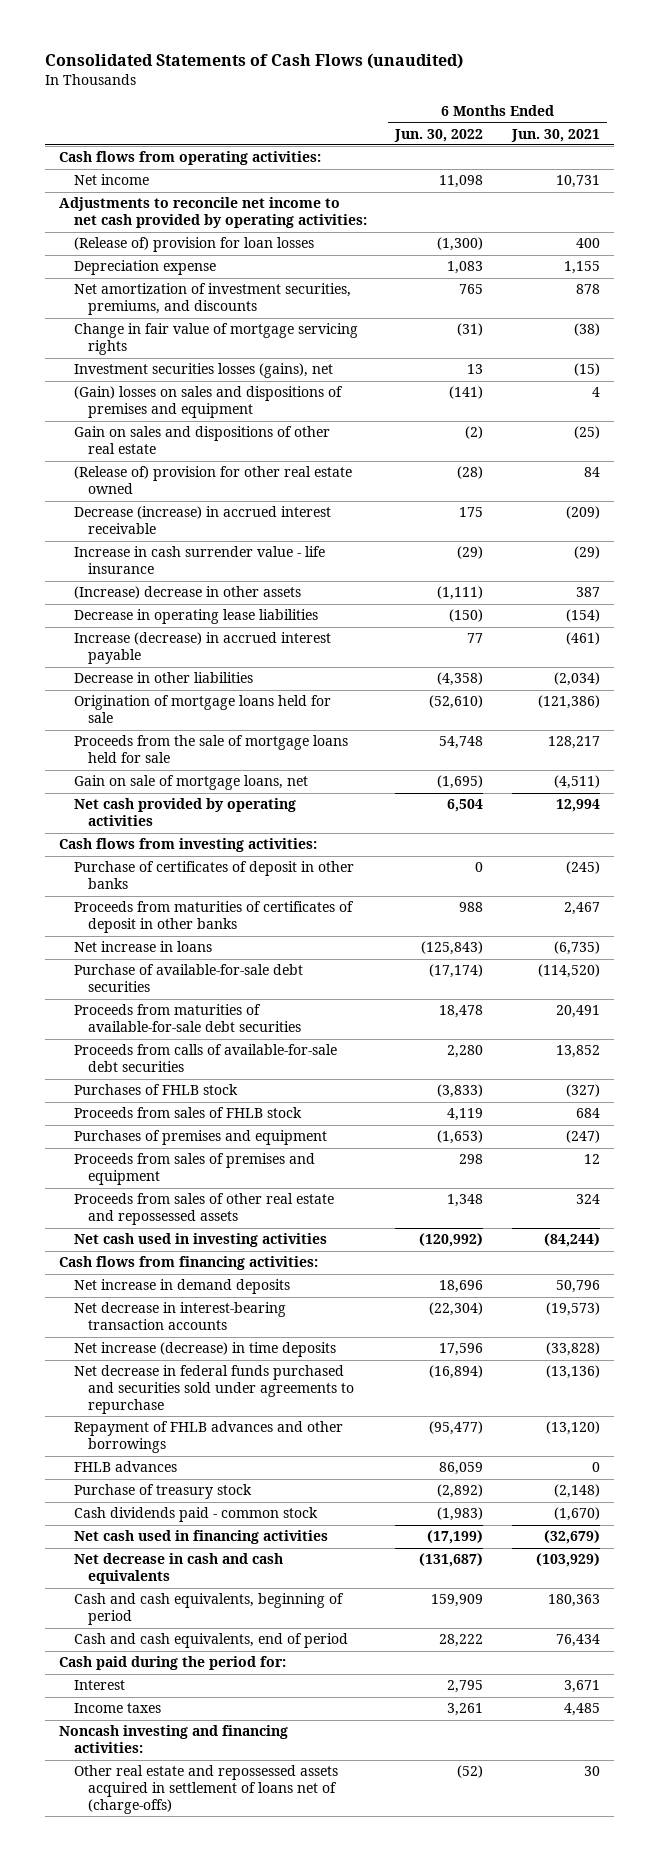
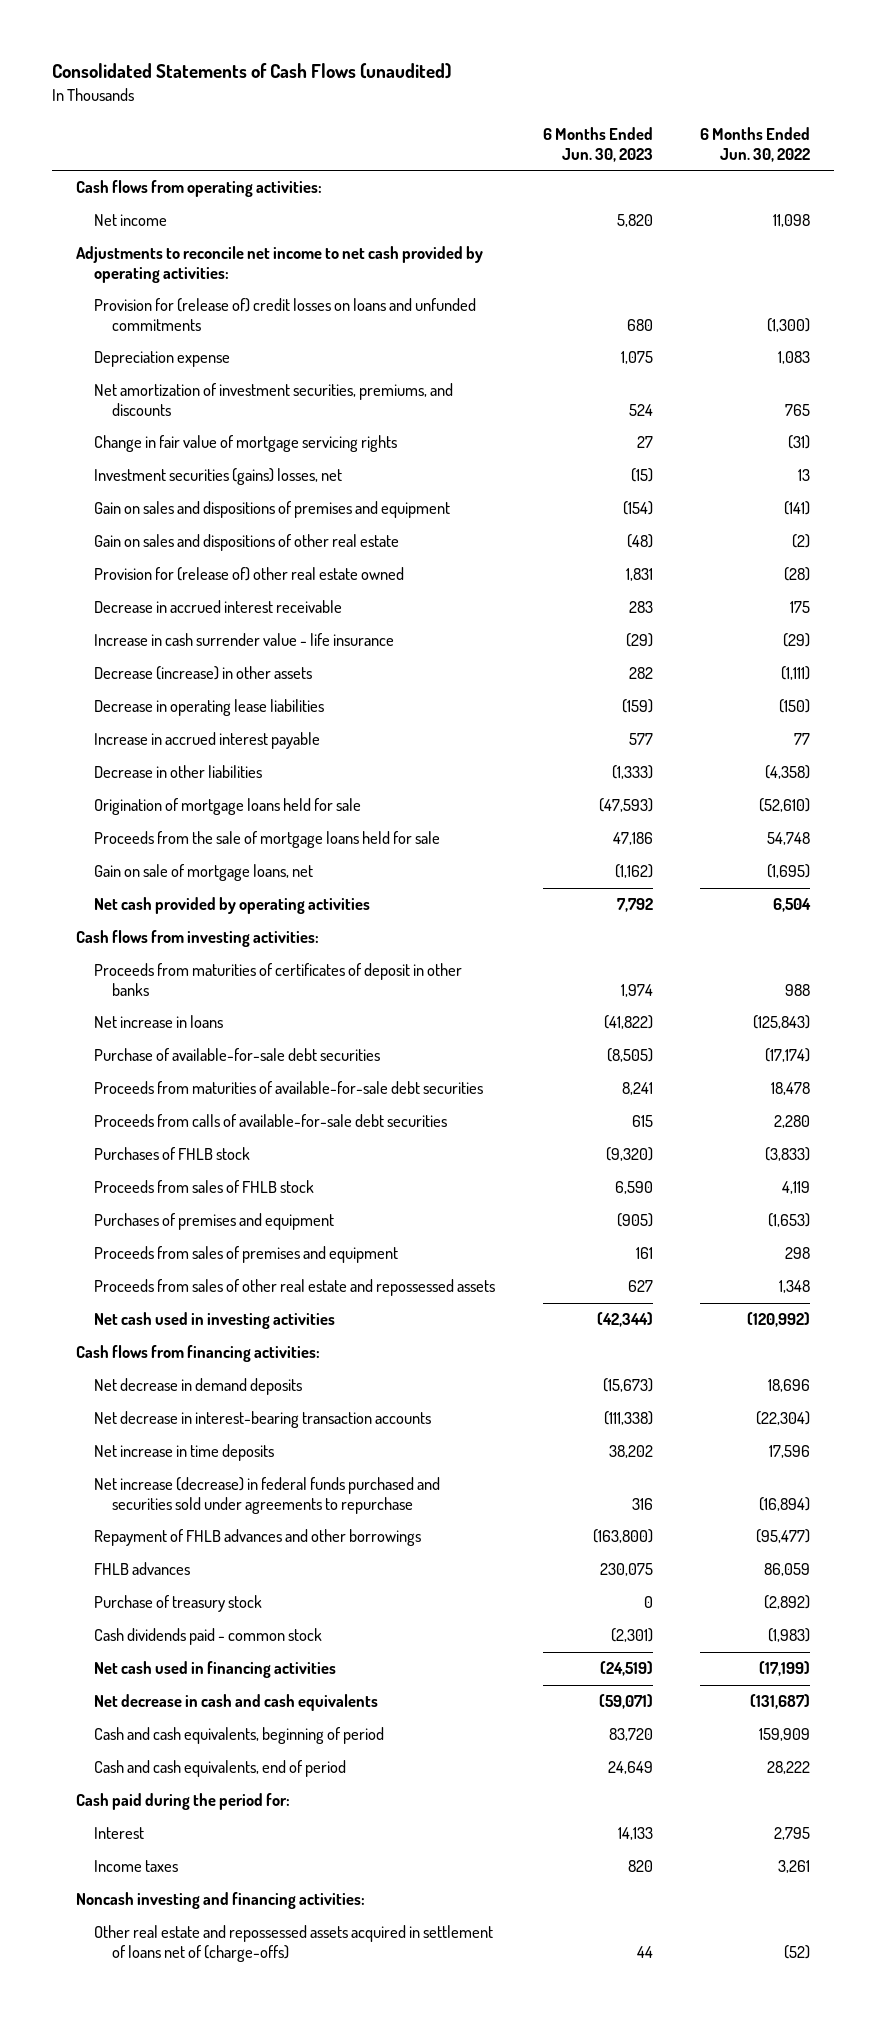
[511,128,601,142] Jun. 30, 2021 -> none
none -> [542,127,653,162] 6 Months Ended Jun. 30, 2023
[73,237,314,253] (Release of) provision for loan losses -> [94,298,477,332] Provision for (release of) credit losses on loans and unfunded commitments
[73,363,333,379] Investment securities losses (gains), net -> [94,468,343,486] Investment securities (gains) losses, net
[73,386,343,419] (Gain) losses on sales and dispositions of premises and equipment -> [94,501,451,519] Gain on sales and dispositions of premises and equipment
[73,466,352,495] (Release of) provision for other real estate owned -> [94,567,405,582] Provision for (release of) other real estate owned
[73,506,331,535] Decrease (increase) in accrued interest receivable -> [94,600,343,614] Decrease in accrued interest receivable
[73,586,301,600] (Increase) decrease in other assets -> [94,666,313,681] Decrease (increase) in other assets
[73,632,331,665] Increase (decrease) in accrued interest payable -> [94,732,321,750] Increase in accrued interest payable
[73,861,354,890] Purchase of certificates of deposit in other banks -> none
[73,1279,290,1295] Net increase in demand deposits -> [94,1378,303,1396] Net decrease in demand deposits
[73,1342,336,1358] Net increase (decrease) in time deposits -> [94,1444,275,1462] Net increase in time deposits
[73,1365,355,1415] Net decrease in federal funds purchased and securities sold under agreements to repurchase -> [94,1477,441,1515] Net increase (decrease) in federal funds purchased and securities sold under agreements to repurchase

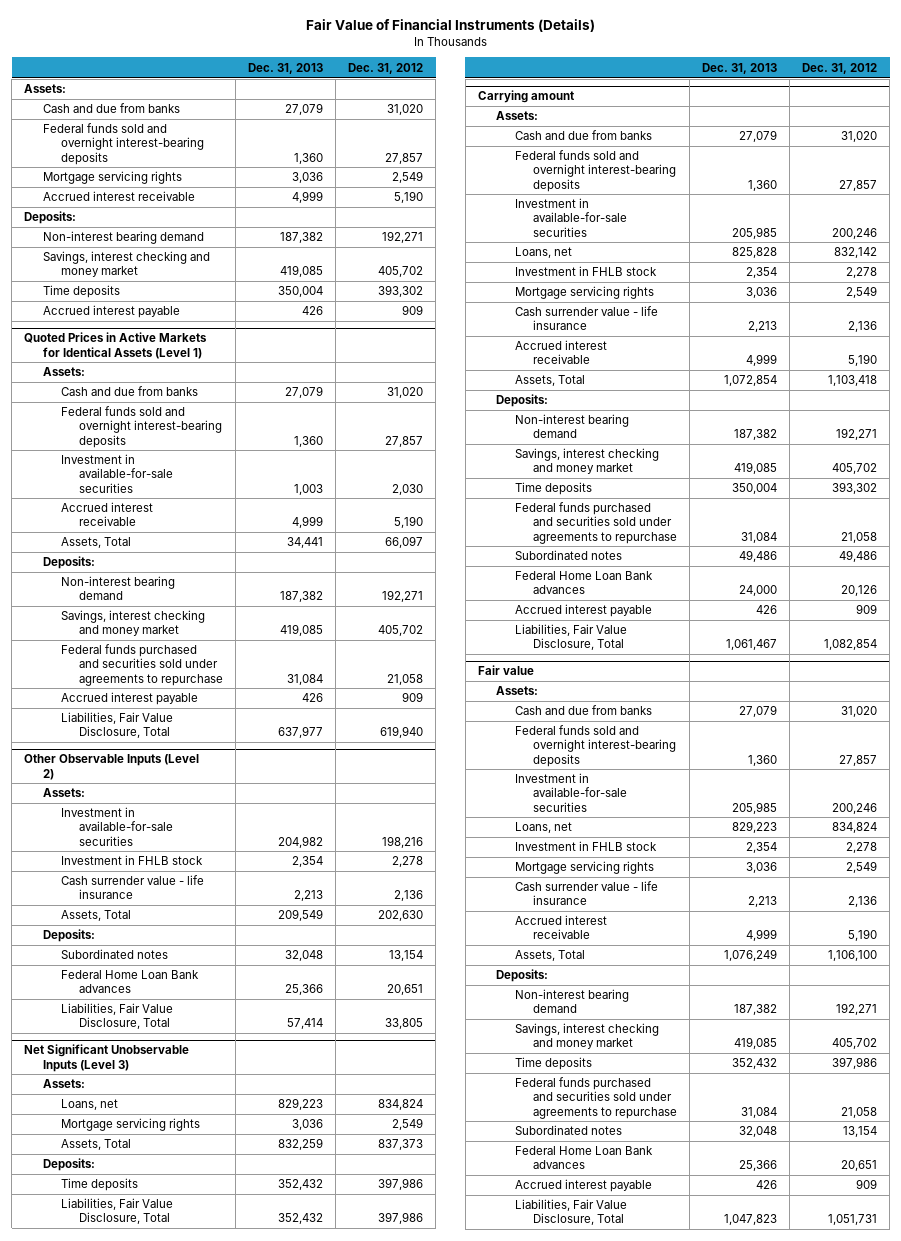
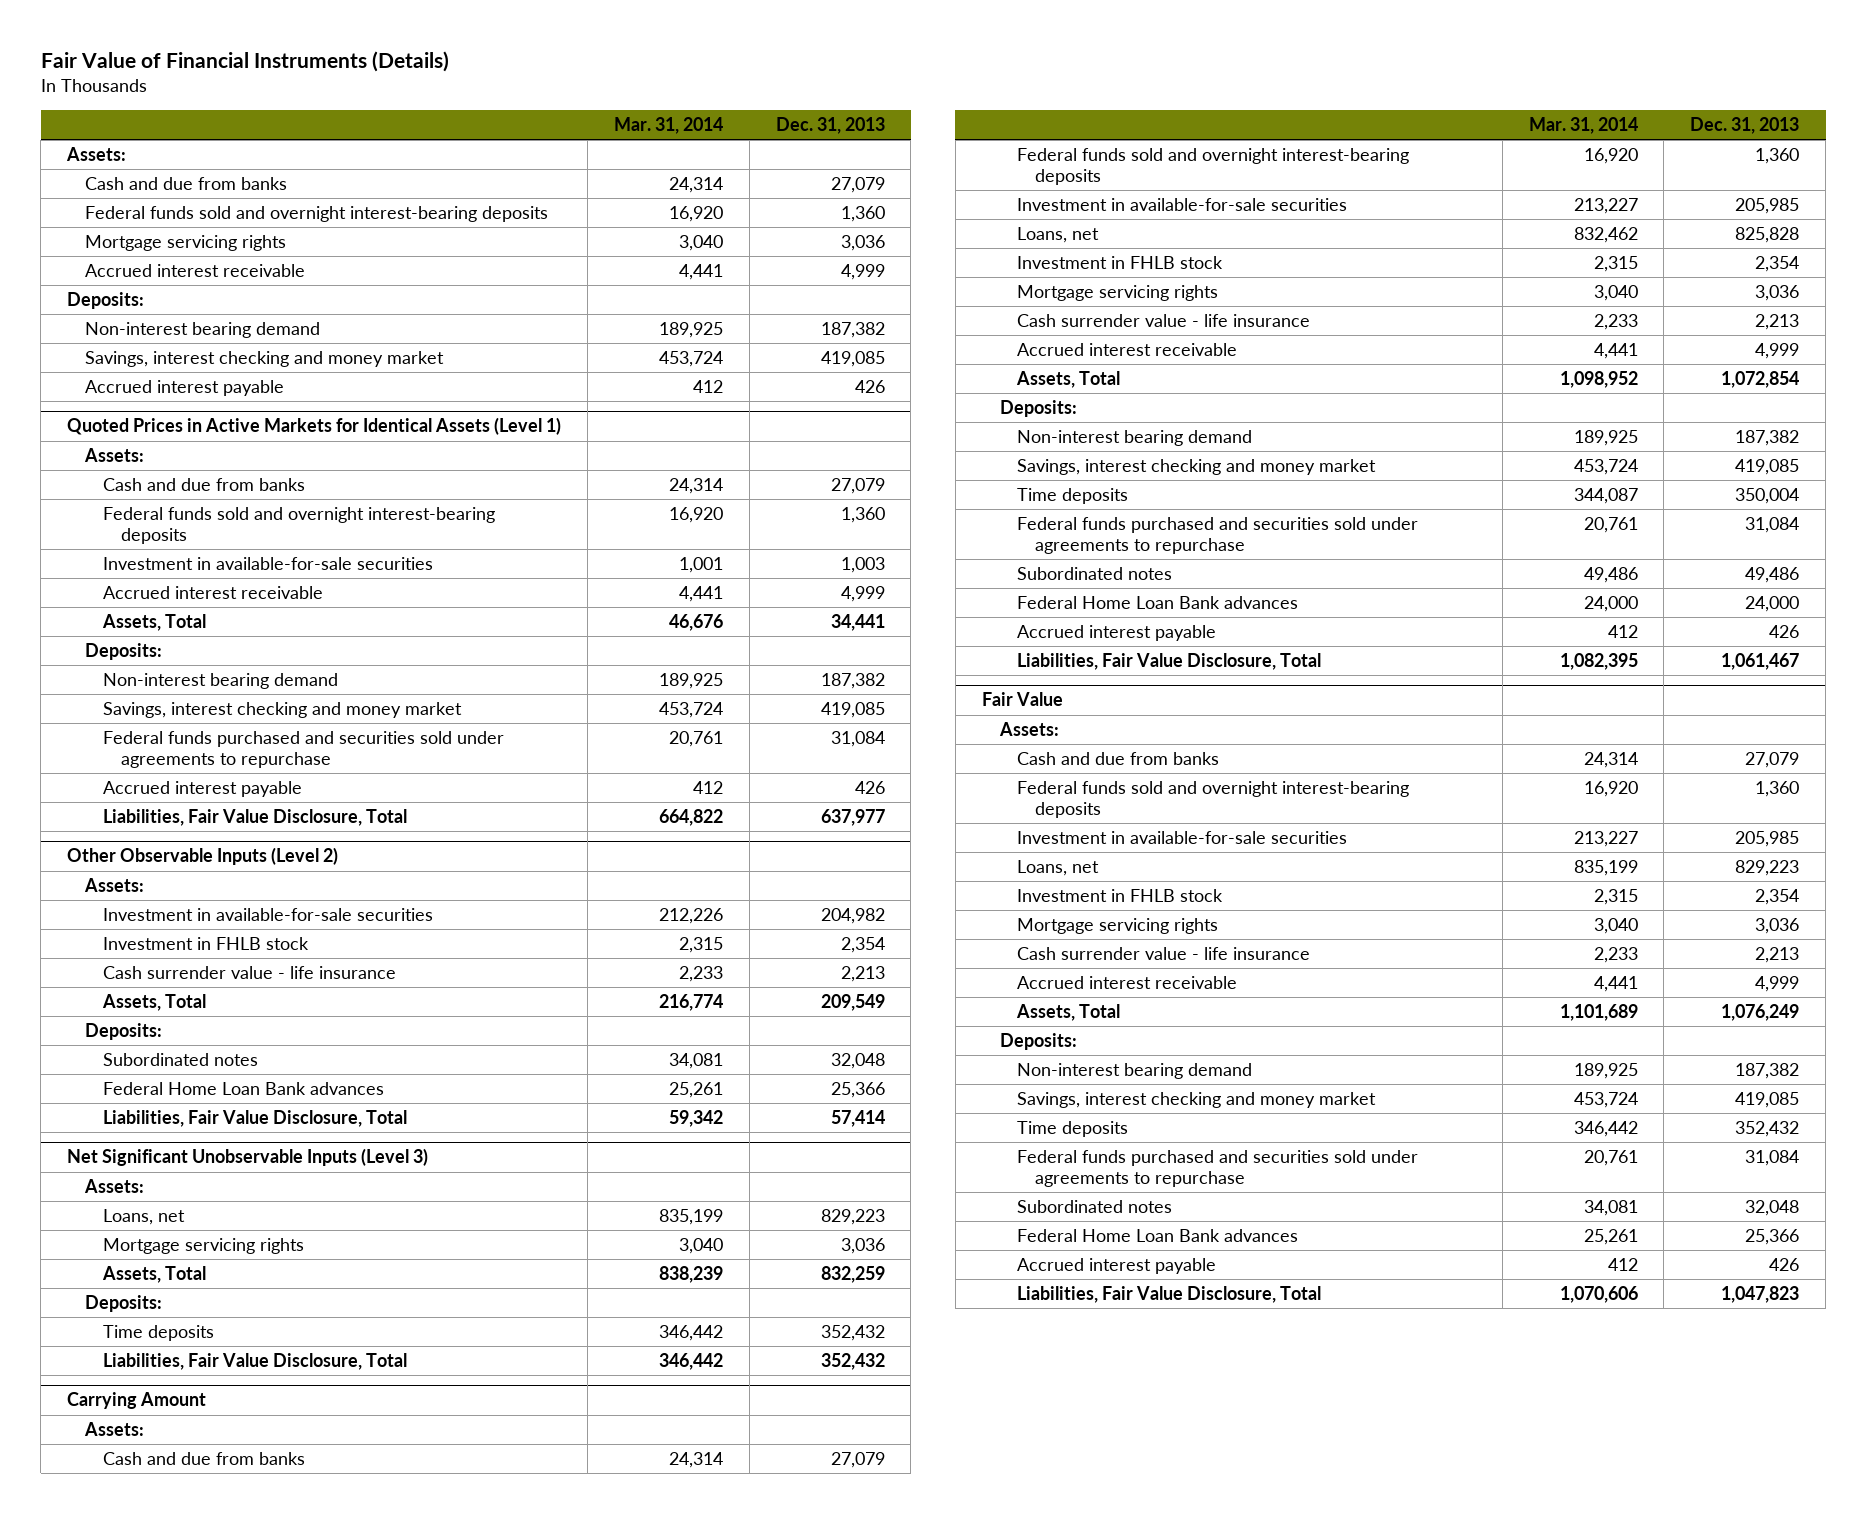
[348,62,424,74] Dec. 31, 2012 -> none
none -> [613,116,723,134] Mar. 31, 2014
[42,285,120,299] Time deposits -> none
[477,90,574,104] Carrying amount -> [66,1392,206,1410] Carrying Amount
[477,665,534,676] Fair value -> [981,692,1063,707] Fair Value

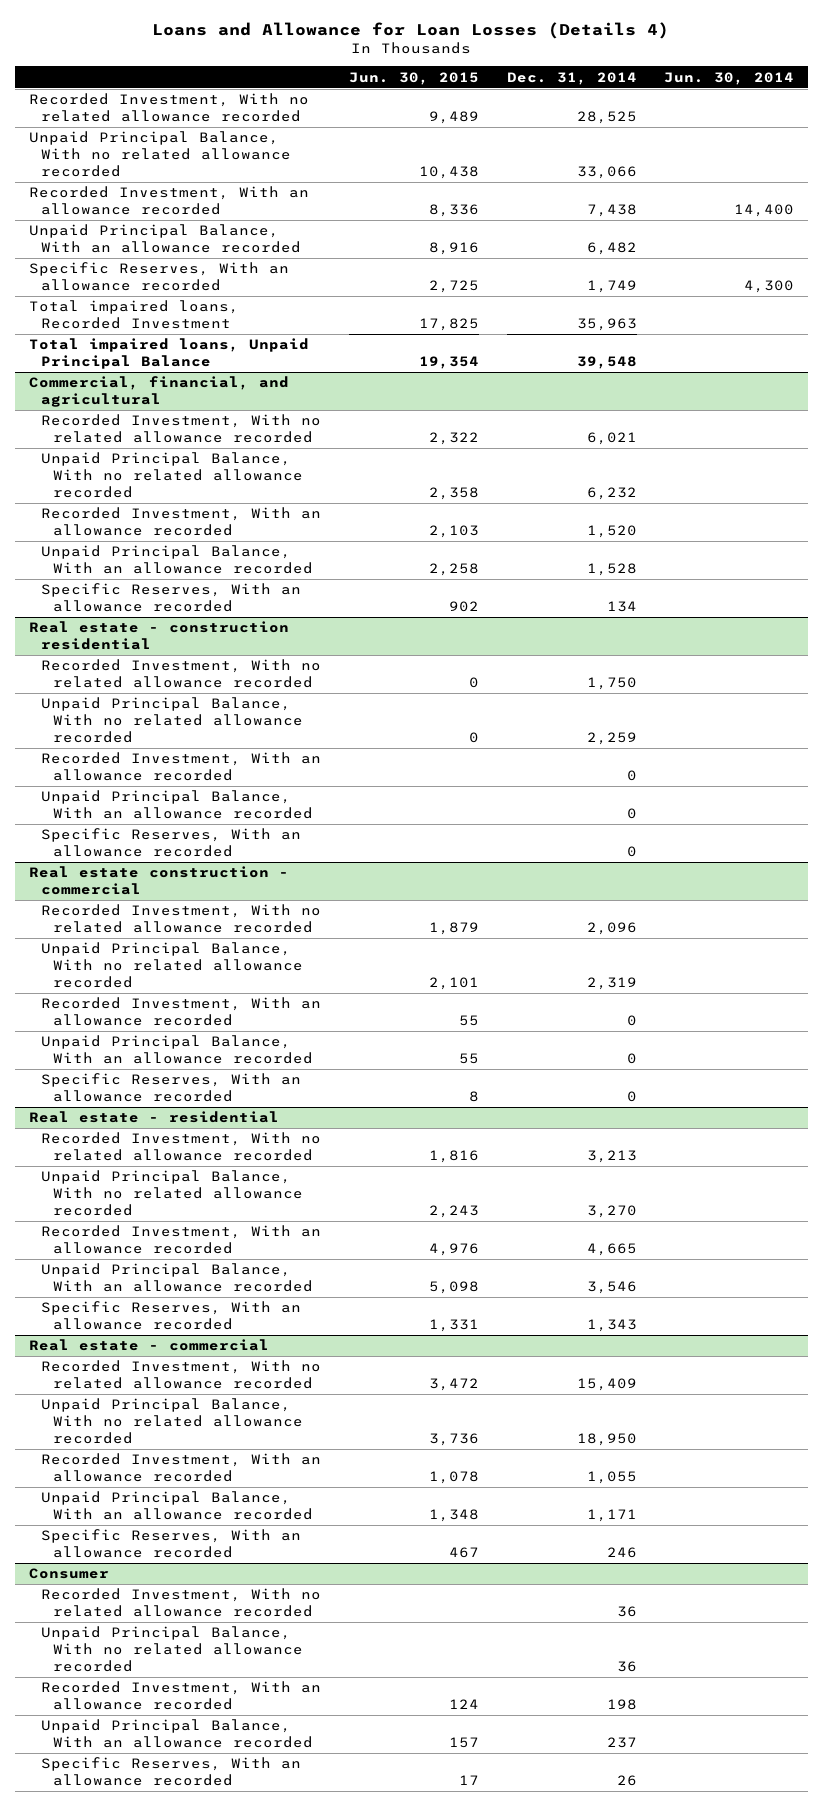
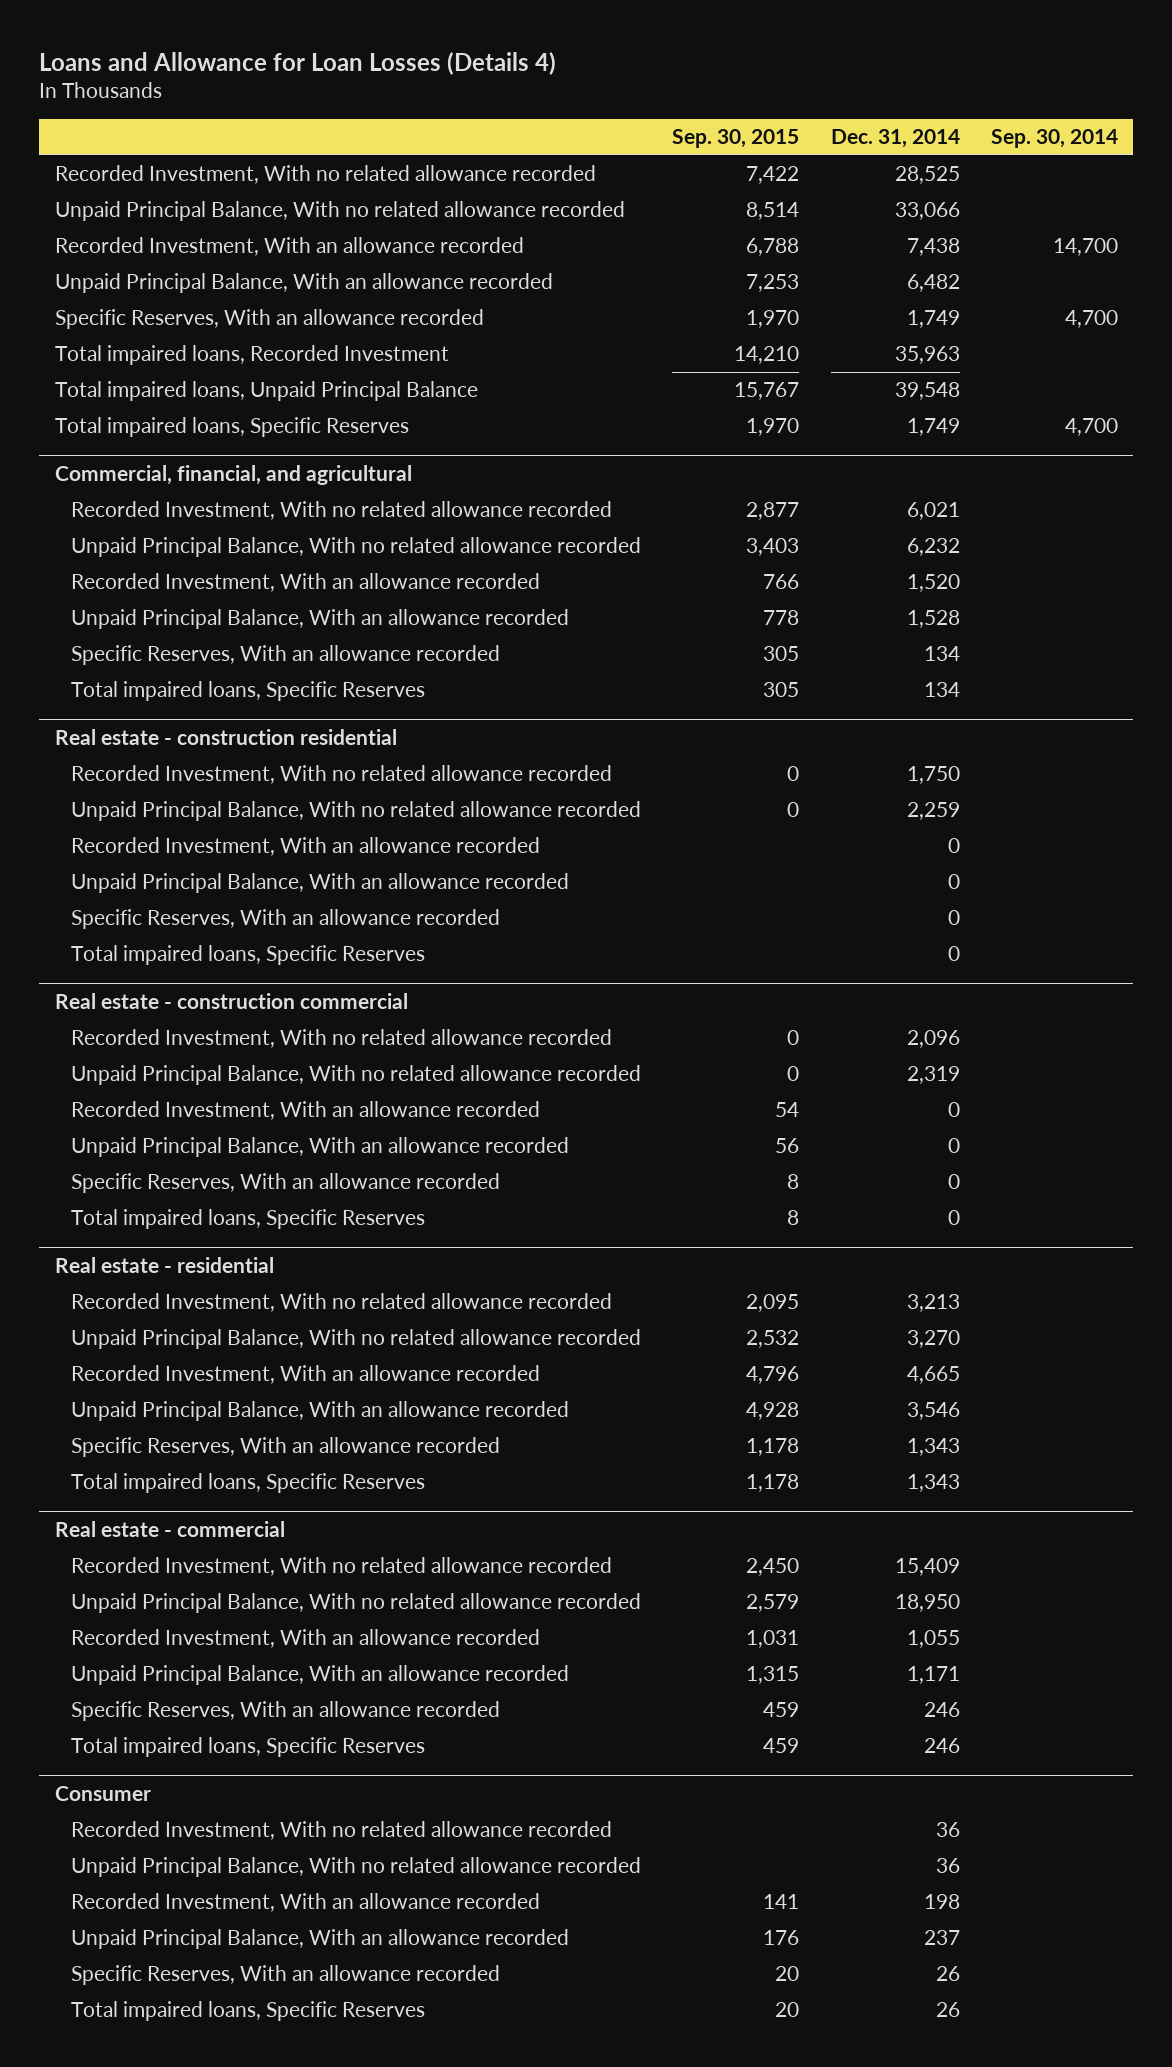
[348,71,479,85] Jun. 30, 2015 -> none
[664,71,795,85] Jun. 30, 2014 -> none
none -> [672,129,800,149] Sep. 30, 2015
none -> [990,129,1118,149] Sep. 30, 2014
none -> [54,417,409,438] Total impaired loans, Specific Reserves
none -> [70,681,425,702] Total impaired loans, Specific Reserves
none -> [70,945,425,966] Total impaired loans, Specific Reserves
[28,866,289,896] Real estate construction - commercial -> [54,993,408,1010] Real estate - construction commercial
none -> [70,1209,425,1230] Total impaired loans, Specific Reserves
none -> [70,1473,425,1494] Total impaired loans, Specific Reserves
none -> [70,1737,425,1758] Total impaired loans, Specific Reserves
none -> [70,2001,425,2022] Total impaired loans, Specific Reserves

